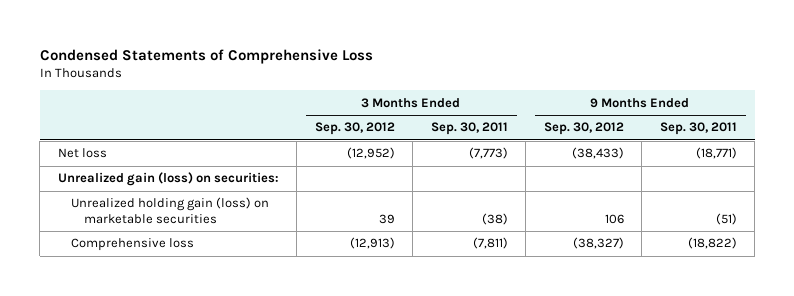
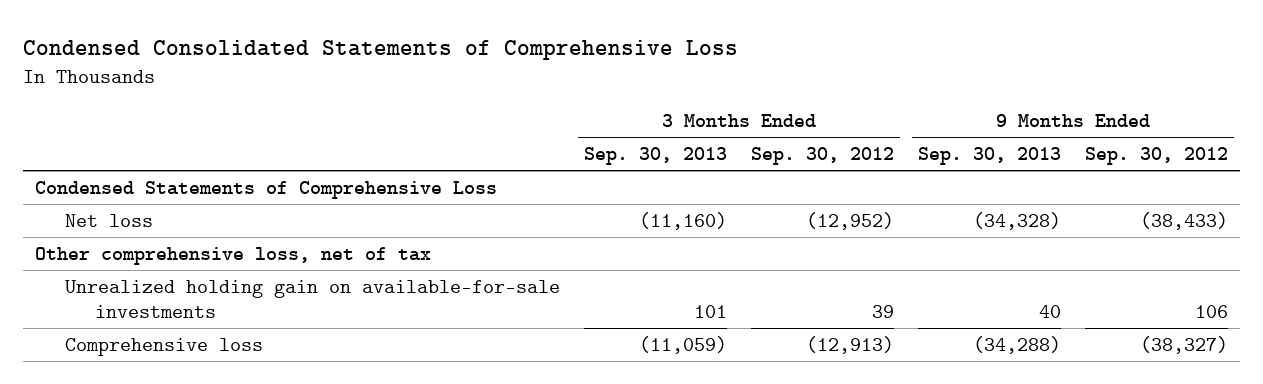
[39,48,373,64] Condensed Statements of Comprehensive Loss -> [23,40,739,61] Condensed Consolidated Statements of Comprehensive Loss
[430,122,508,136] Sep. 30, 2011 -> none
[659,122,737,136] Sep. 30, 2011 -> none
none -> [583,146,727,165] Sep. 30, 2013
none -> [917,146,1061,165] Sep. 30, 2013
none -> [34,180,497,199] Condensed Statements of Comprehensive Loss
[57,172,279,187] Unrealized gain (loss) on securities: -> none
none -> [34,246,431,265] Other comprehensive loss, net of tax
[70,197,269,224] Unrealized holding gain (loss) on marketable securities -> [64,279,560,318] Unrealized holding gain on available-for-sale investments

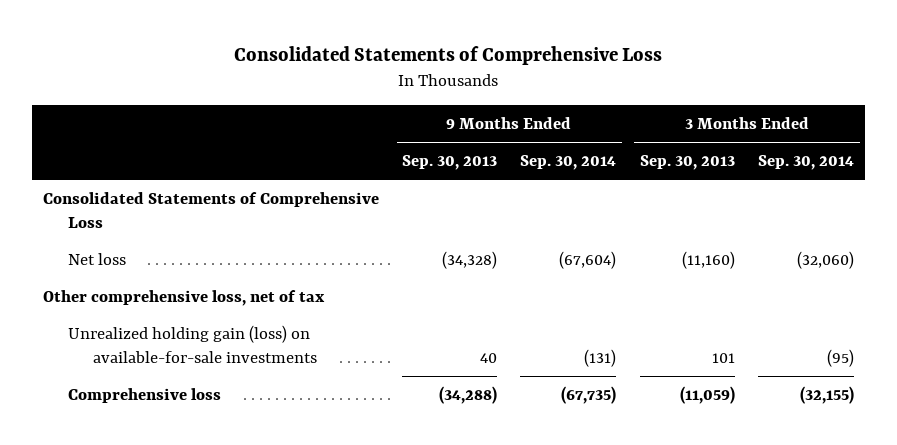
[23,40,739,61] Condensed Consolidated Statements of Comprehensive Loss -> [234,45,663,65] Consolidated Statements of Comprehensive Loss
[750,146,894,165] Sep. 30, 2012 -> none
[1084,146,1228,165] Sep. 30, 2012 -> none
none -> [520,155,617,171] Sep. 30, 2014
none -> [757,155,854,171] Sep. 30, 2014
[34,180,497,199] Condensed Statements of Comprehensive Loss -> [43,191,380,228] Consolidated Statements of Comprehensive Loss
[64,279,560,318] Unrealized holding gain on available-for-sale investments -> [68,324,318,363] Unrealized holding gain (loss) on available-for-sale investments

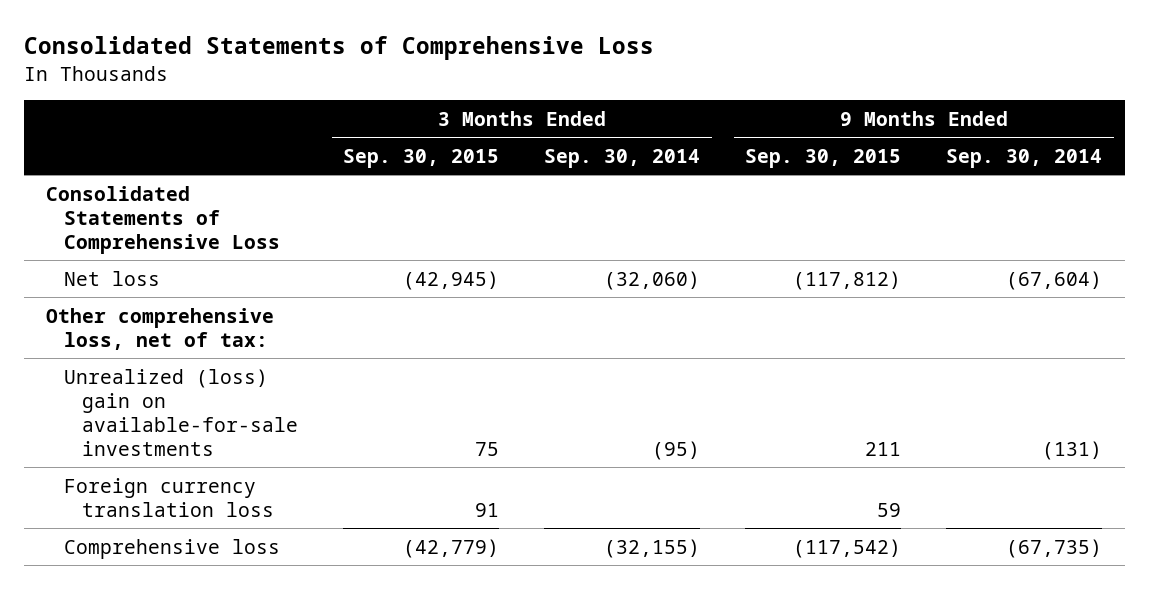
[402,155,498,171] Sep. 30, 2013 -> none
[639,155,735,171] Sep. 30, 2013 -> none
none -> [343,148,500,168] Sep. 30, 2015
none -> [745,148,902,168] Sep. 30, 2015
[43,289,326,306] Other comprehensive loss, net of tax -> [46,307,275,350] Other comprehensive loss, net of tax:
[68,324,318,363] Unrealized holding gain (loss) on available-for-sale investments -> [64,368,299,457] Unrealized (loss) gain on available-for-sale investments
none -> [64,477,275,517] Foreign currency translation loss

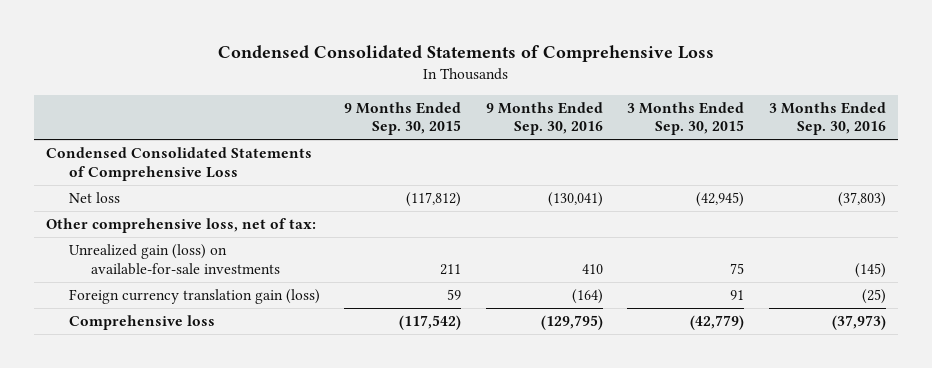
[23,36,654,61] Consolidated Statements of Comprehensive Loss -> [217,45,714,63] Condensed Consolidated Statements of Comprehensive Loss
[544,148,701,168] Sep. 30, 2014 -> none
[946,148,1103,168] Sep. 30, 2014 -> none
none -> [485,102,603,136] 9 Months Ended Sep. 30, 2016
none -> [768,102,886,136] 3 Months Ended Sep. 30, 2016
[46,185,281,254] Consolidated Statements of Comprehensive Loss -> [46,147,313,181] Condensed Consolidated Statements of Comprehensive Loss
[64,368,299,457] Unrealized (loss) gain on available-for-sale investments -> [68,244,280,275] Unrealized gain (loss) on available-for-sale investments
[64,477,275,517] Foreign currency translation loss -> [68,289,320,305] Foreign currency translation gain (loss)

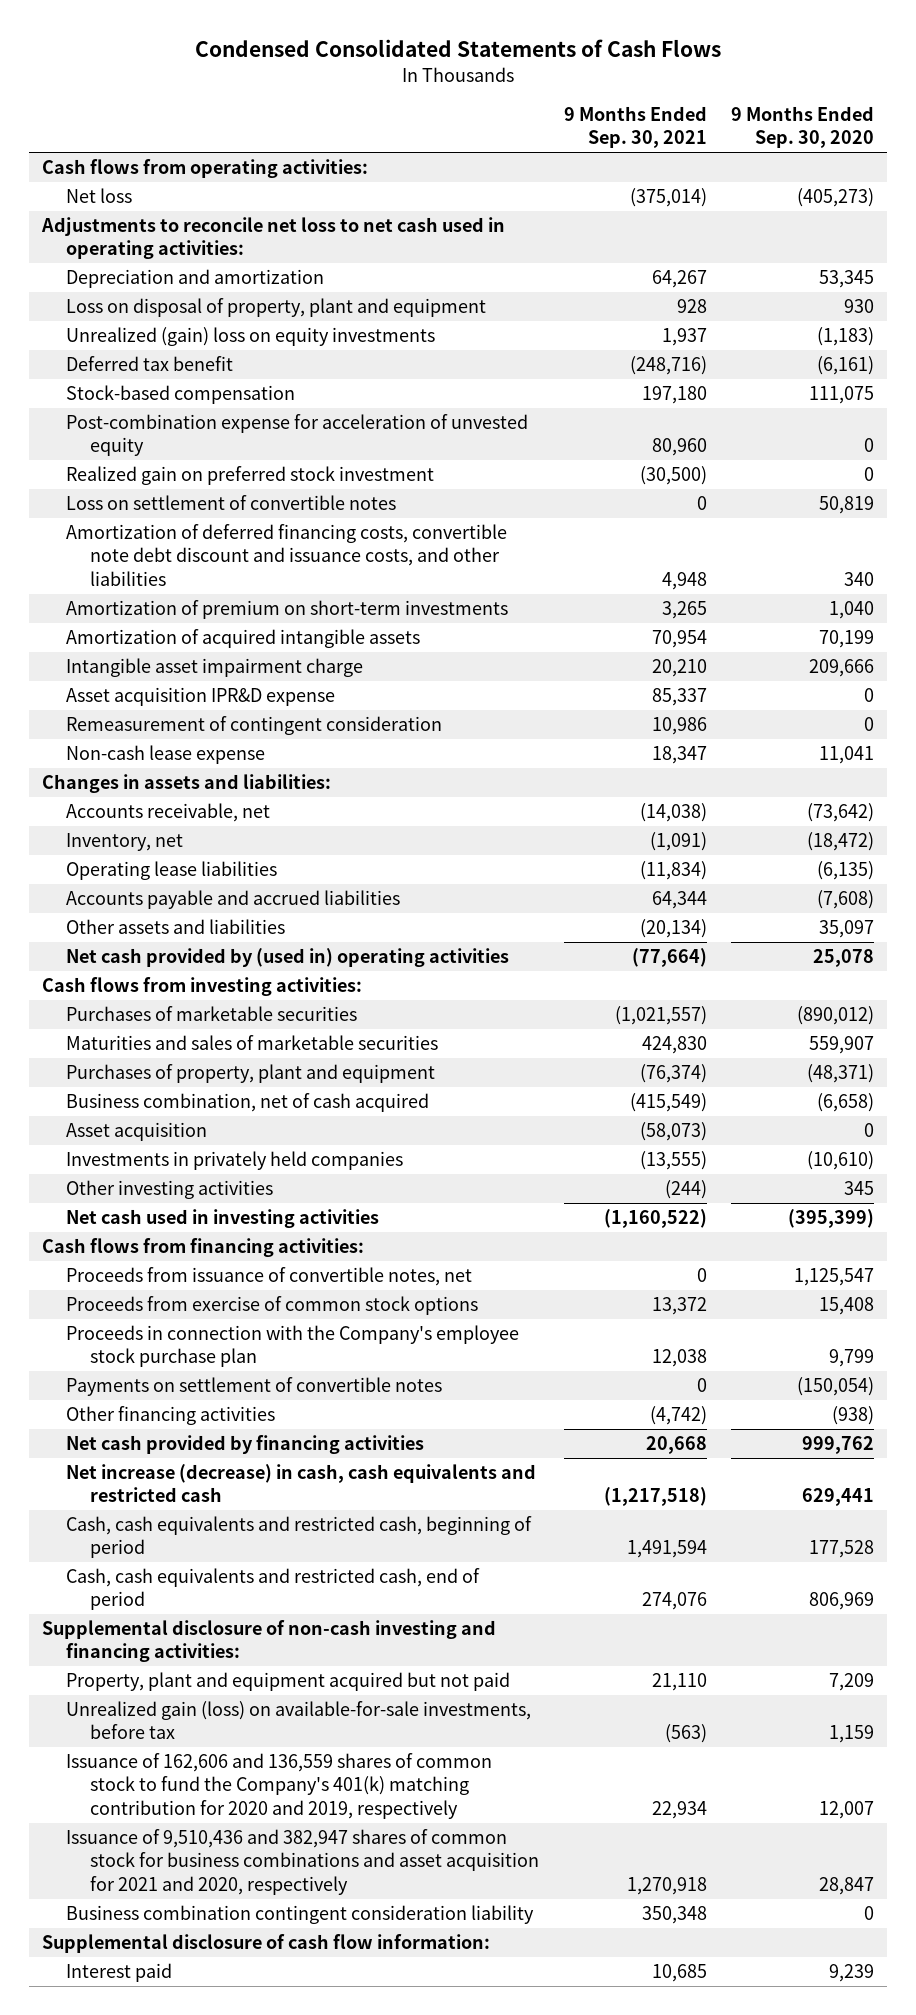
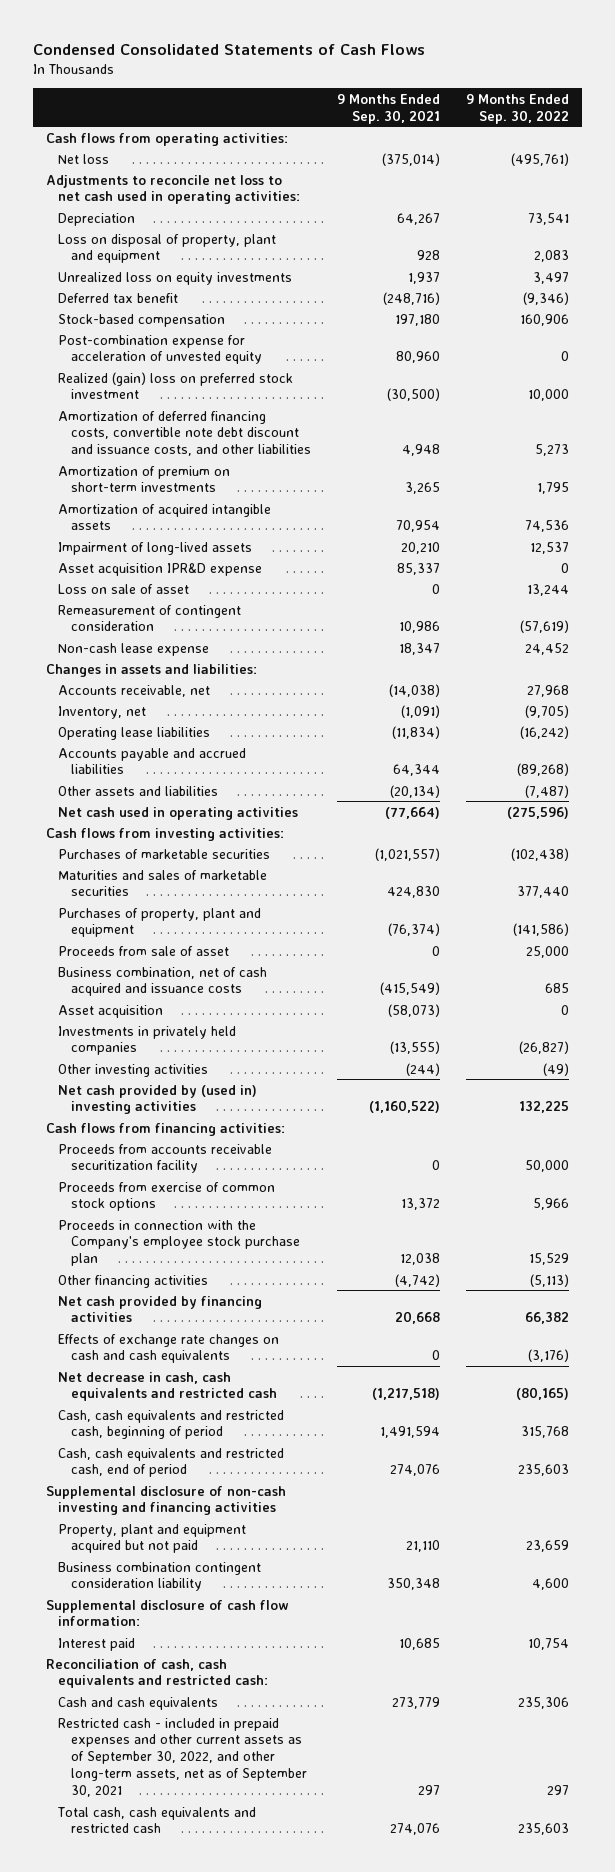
[731,106,875,149] 9 Months Ended Sep. 30, 2020 -> none
none -> [465,93,569,124] 9 Months Ended Sep. 30, 2022
[65,269,324,289] Depreciation and amortization -> [58,212,136,226] Depreciation
[65,327,435,347] Unrealized (gain) loss on equity investments -> [58,271,293,285] Unrealized loss on equity investments
[65,495,396,511] Loss on settlement of convertible notes -> none
[65,466,434,486] Realized gain on preferred stock investment -> [58,371,294,400] Realized (gain) loss on preferred stock investment
[65,658,363,678] Intangible asset impairment charge -> [58,541,253,555] Impairment of long-lived assets
none -> [58,583,190,594] Loss on sale of asset
[65,948,509,968] Net cash provided by (used in) operating activities -> [58,806,299,820] Net cash used in operating activities
none -> [58,945,230,956] Proceeds from sale of asset
[65,1093,429,1113] Business combination, net of cash acquired -> [58,966,268,997] Business combination, net of cash acquired and issuance costs
[65,1209,379,1229] Net cash used in investing activities -> [58,1084,258,1115] Net cash provided by (used in) investing activities
[65,1267,472,1287] Proceeds from issuance of convertible notes, net -> none
none -> [58,1143,273,1174] Proceeds from accounts receivable securitization facility
[65,1377,442,1397] Payments on settlement of convertible notes -> none
none -> [58,1333,280,1364] Effects of exchange rate changes on cash and cash equivalents
[65,1464,536,1503] Net increase (decrease) in cash, cash equivalents and restricted cash -> [58,1371,277,1402] Net decrease in cash, cash equivalents and restricted cash
[41,1620,496,1663] Supplemental disclosure of non-cash investing and financing activities: -> [45,1485,286,1516] Supplemental disclosure of non-cash investing and financing activities
[65,1701,531,1740] Unrealized gain (loss) on available-for-sale investments, before tax -> none
[65,1753,492,1819] Issuance of 162,606 and 136,559 shares of common stock to fund the Company's 401(k) matching contribution for 2020 and 2019, respectively -> none
[65,1829,539,1895] Issuance of 9,510,436 and 382,947 shares of common stock for business combinations and asset acquisition for 2021 and 2020, respectively -> none
none -> [45,1658,269,1689] Reconciliation of cash, cash equivalents and restricted cash:
none -> [58,1696,219,1710] Cash and cash equivalents
none -> [58,1717,307,1798] Restricted cash - included in prepaid expenses and other current assets as of September 30, 2022, and other long-term assets, net as of September 30, 2021
none -> [57,1806,257,1834] Total cash, cash equivalents and restricted cash

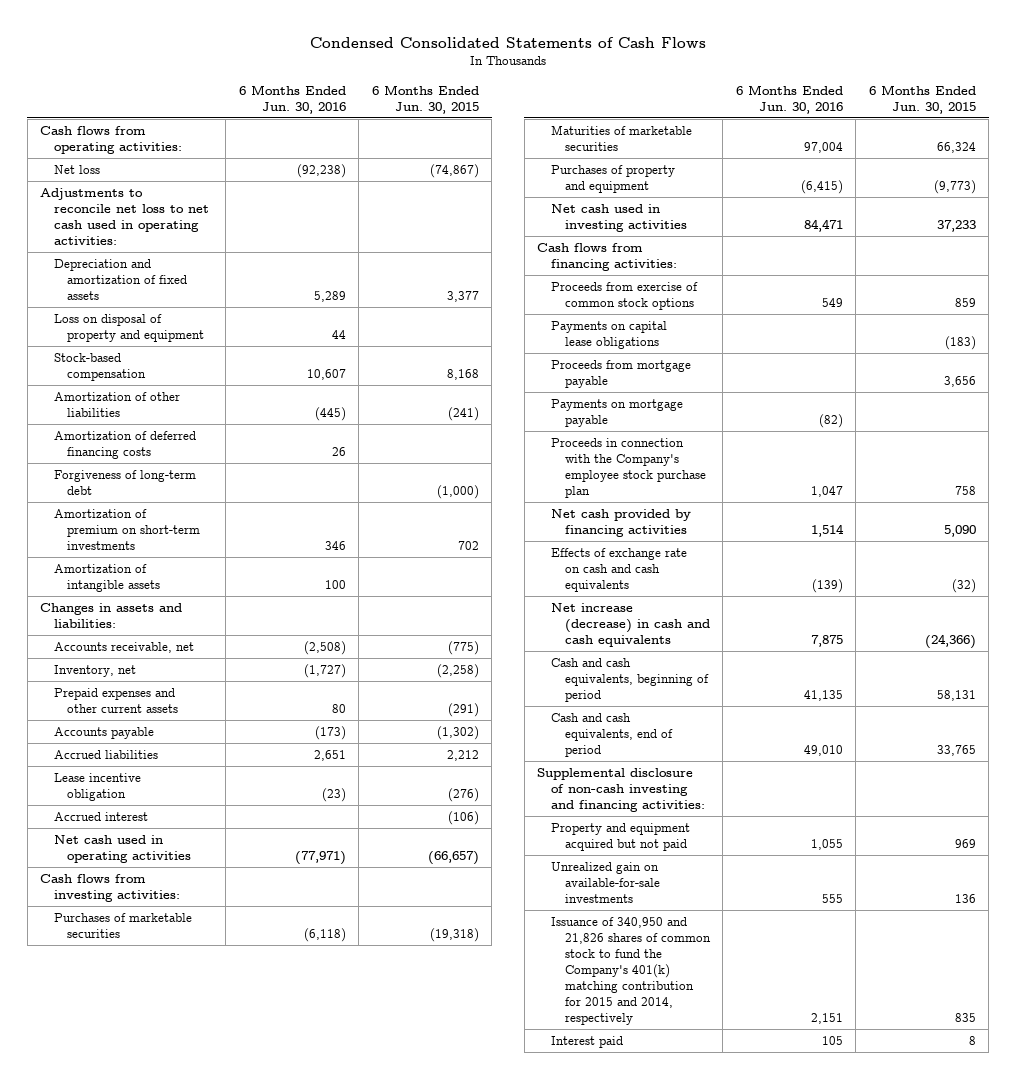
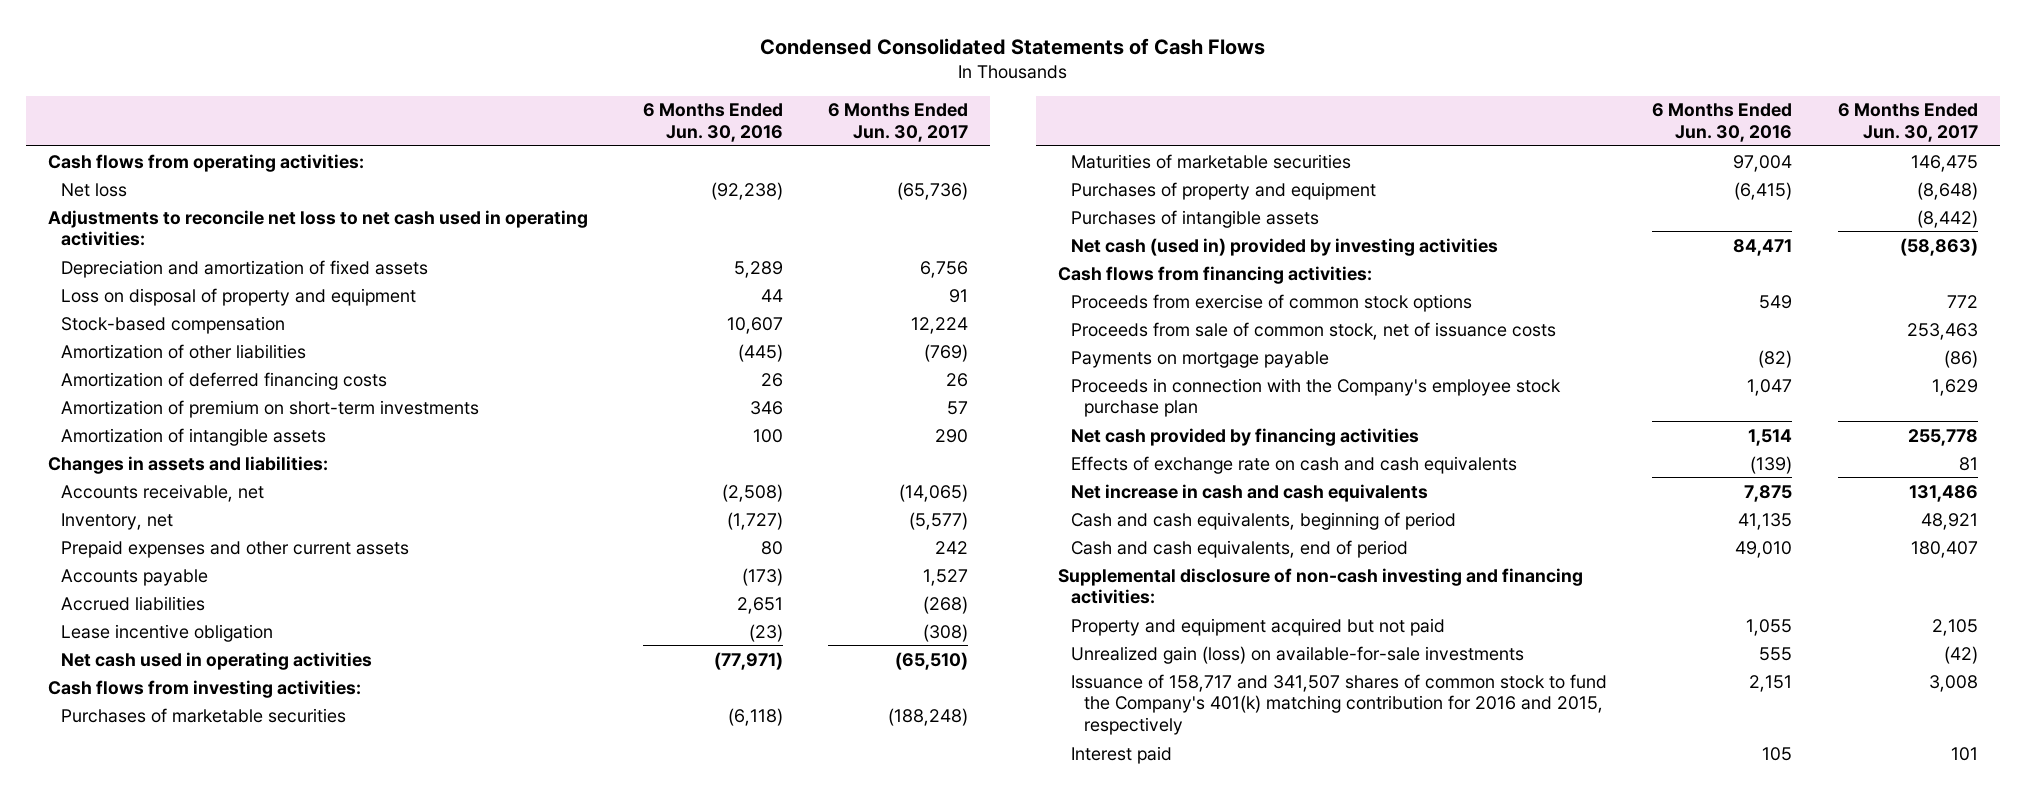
[371,84,479,114] 6 Months Ended Jun. 30, 2015 -> none
none -> [827,103,968,143] 6 Months Ended Jun. 30, 2017
[53,470,196,496] Forgiveness of long-term debt -> none
[53,812,148,822] Accrued interest -> none
none -> [1071,209,1320,228] Purchases of intangible assets
[551,204,687,233] Net cash used in investing activities -> [1071,237,1499,256] Net cash (used in) provided by investing activities
[551,321,668,350] Payments on capital lease obligations -> none
[551,360,692,389] Proceeds from mortgage payable -> none
none -> [1071,321,1557,340] Proceeds from sale of common stock, net of issuance costs
[551,603,710,648] Net increase (decrease) in cash and cash equivalents -> [1071,483,1429,502] Net increase in cash and cash equivalents
[551,862,660,904] Unrealized gain on available-for-sale investments -> [1071,645,1525,664] Unrealized gain (loss) on available-for-sale investments
[551,917,711,1026] Issuance of 340,950 and 21,826 shares of common stock to fund the Company's 401(k) matching contribution for 2015 and 2014, respectively -> [1071,673,1608,735] Issuance of 158,717 and 341,507 shares of common stock to fund the Company's 401(k) matching contribution for 2016 and 2015, respectively

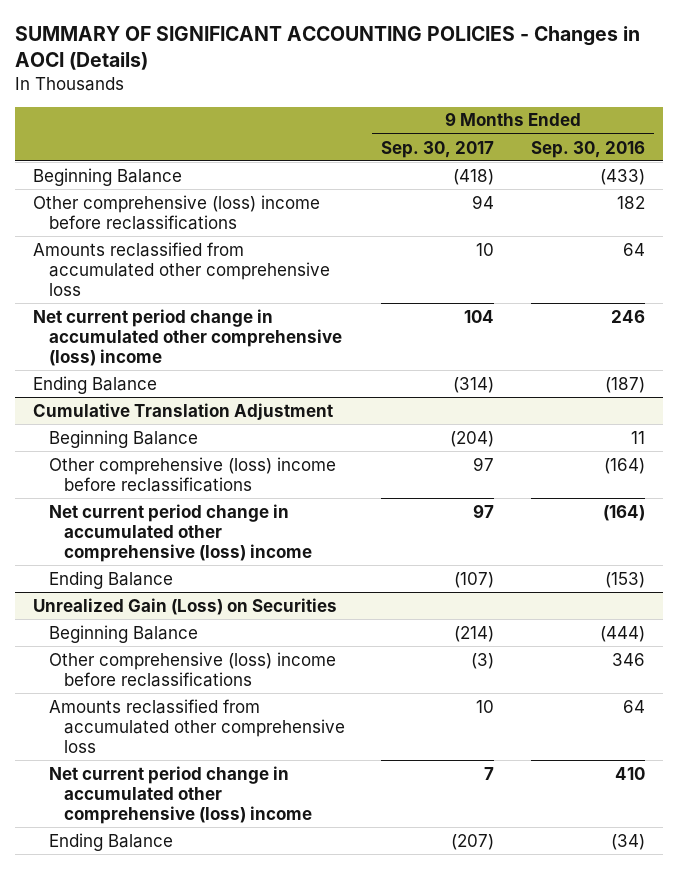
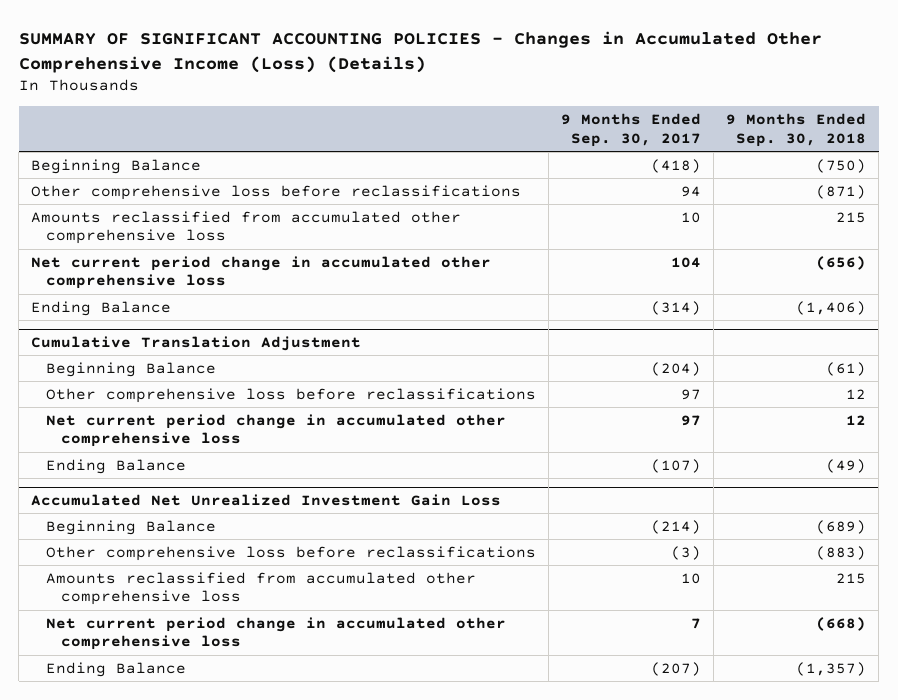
[14,26,640,71] SUMMARY OF SIGNIFICANT ACCOUNTING POLICIES - Changes in AOCI (Details) -> [18,30,822,73] SUMMARY OF SIGNIFICANT ACCOUNTING POLICIES - Changes in Accumulated Other Comprehensive Income (Loss) (Details)
[530,140,645,158] Sep. 30, 2016 -> none
none -> [726,113,867,147] 9 Months Ended Sep. 30, 2018
[33,194,321,230] Other comprehensive (loss) income before reclassifications -> [31,184,522,200] Other comprehensive loss before reclassifications
[33,308,342,367] Net current period change in accumulated other comprehensive (loss) income -> [31,255,492,290] Net current period change in accumulated other comprehensive loss
[48,456,336,492] Other comprehensive (loss) income before reclassifications -> [46,387,537,403] Other comprehensive loss before reclassifications
[48,503,313,563] Net current period change in accumulated other comprehensive (loss) income -> [46,413,507,448] Net current period change in accumulated other comprehensive loss
[33,597,338,615] Unrealized Gain (Loss) on Securities -> [31,494,502,507] Accumulated Net Unrealized Investment Gain Loss
[48,651,336,687] Other comprehensive (loss) income before reclassifications -> [46,545,537,561] Other comprehensive loss before reclassifications
[48,765,313,825] Net current period change in accumulated other comprehensive (loss) income -> [46,616,507,651] Net current period change in accumulated other comprehensive loss

